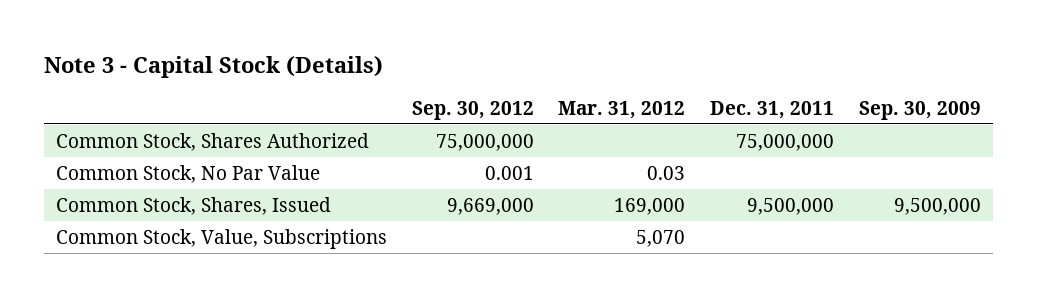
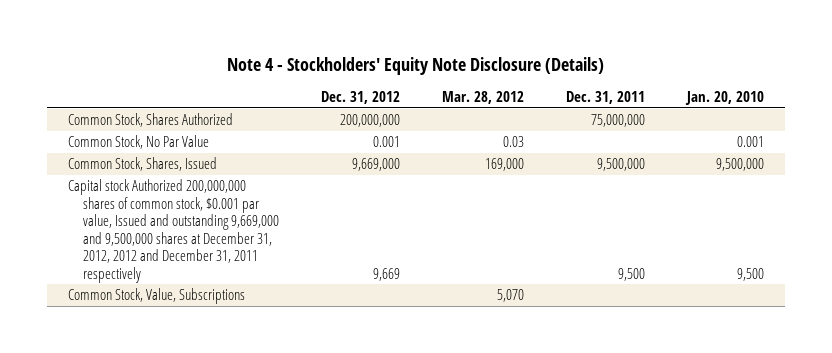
[43,56,383,79] Note 3 - Capital Stock (Details) -> [227,56,605,75] Note 4 - Stockholders' Equity Note Disclosure (Details)
[411,100,534,120] Sep. 30, 2012 -> none
[558,100,686,119] Mar. 31, 2012 -> none
[858,100,981,120] Sep. 30, 2009 -> none
none -> [321,91,401,105] Dec. 31, 2012
none -> [442,91,525,105] Mar. 28, 2012
none -> [684,91,764,106] Jan. 20, 2010
none -> [68,179,280,283] Capital stock Authorized 200,000,000 shares of common stock, $0.001 par value, Issued and outstanding 9,669,000 and 9,500,000 shares at December 31, 2012, 2012 and December 31, 2011 respectively

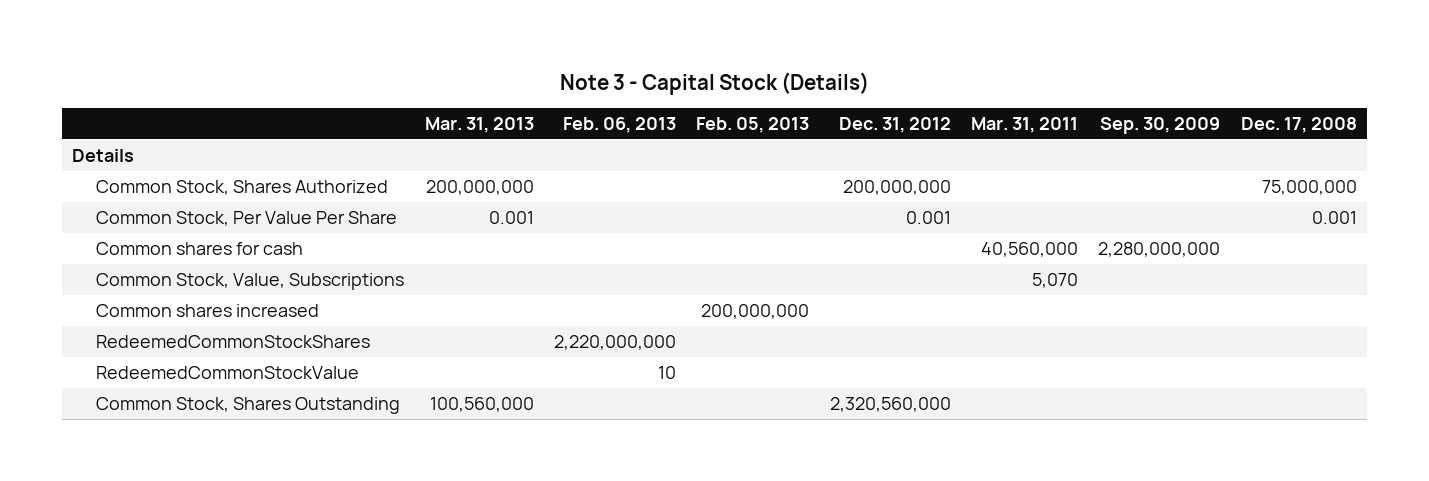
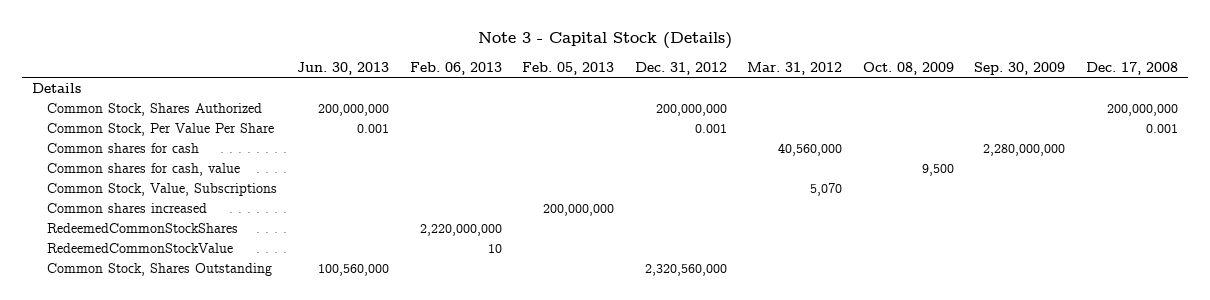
[424,117,534,134] Mar. 31, 2013 -> none
[970,117,1078,134] Mar. 31, 2011 -> none
none -> [297,61,390,75] Jun. 30, 2013
none -> [747,61,843,75] Mar. 31, 2012
none -> [862,61,954,75] Oct. 08, 2009
[1261,179,1357,195] 75,000,000 -> [1106,103,1178,116] 200,000,000
none -> [46,162,240,176] Common shares for cash, value

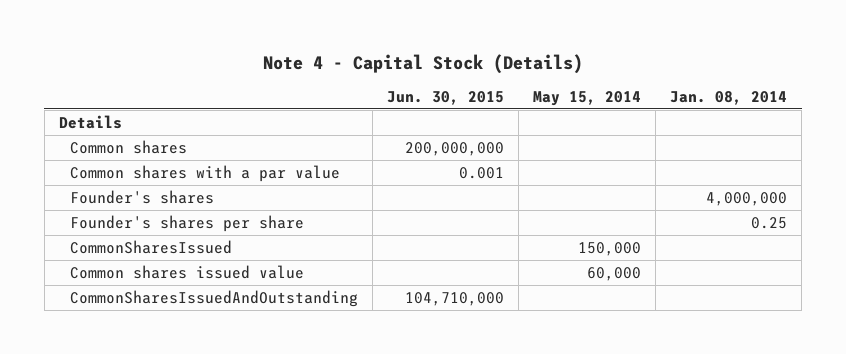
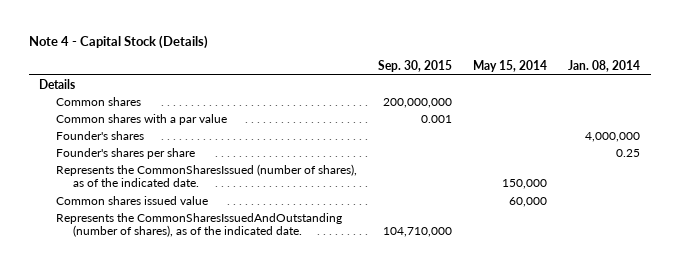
[387,91,505,106] Jun. 30, 2015 -> none
none -> [378,60,453,73] Sep. 30, 2015
[70,239,233,254] CommonSharesIssued -> [56,163,358,188] Represents the CommonSharesIssued (number of shares), as of the indicated date.
[70,289,359,307] CommonSharesIssuedAndOutstanding -> [56,212,343,238] Represents the CommonSharesIssuedAndOutstanding (number of shares), as of the indicated date.

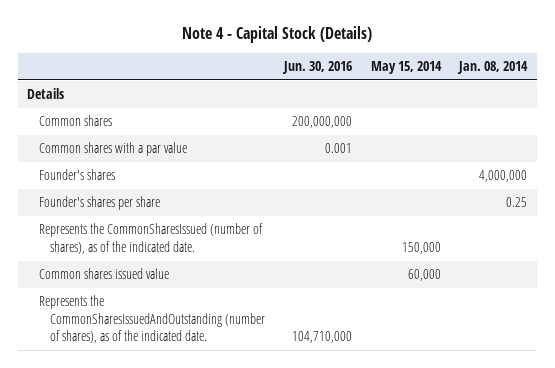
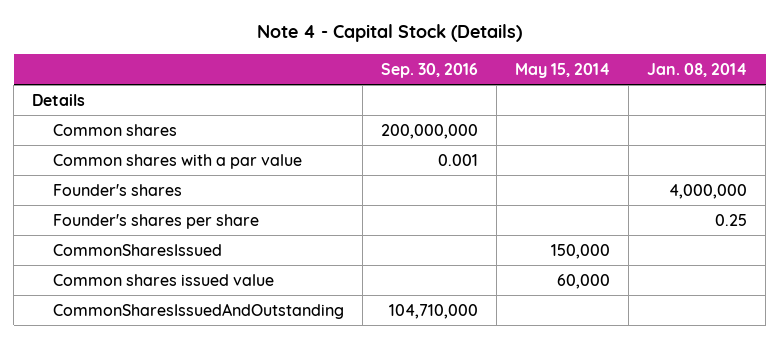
[281,61,352,75] Jun. 30, 2016 -> none
none -> [380,62,478,78] Sep. 30, 2016
[38,223,263,254] Represents the CommonSharesIssued (number of shares), as of the indicated date. -> [52,243,222,256] CommonSharesIssued
[38,295,266,344] Represents the CommonSharesIssuedAndOutstanding (number of shares), as of the indicated date. -> [52,302,344,319] CommonSharesIssuedAndOutstanding

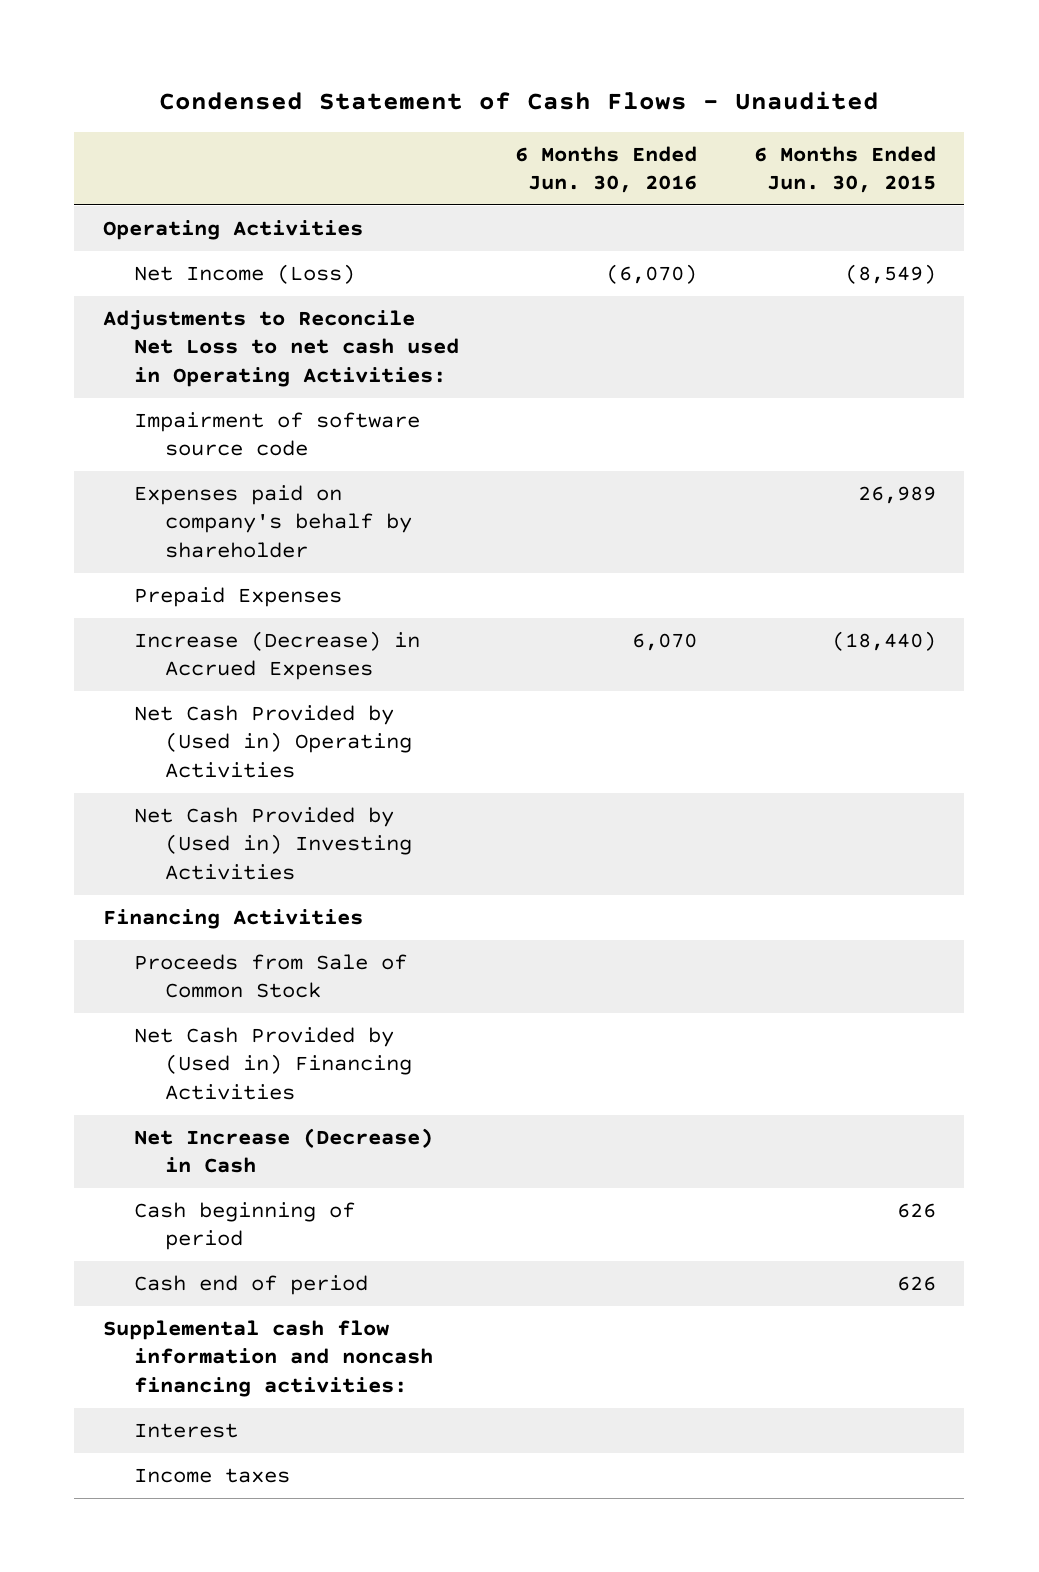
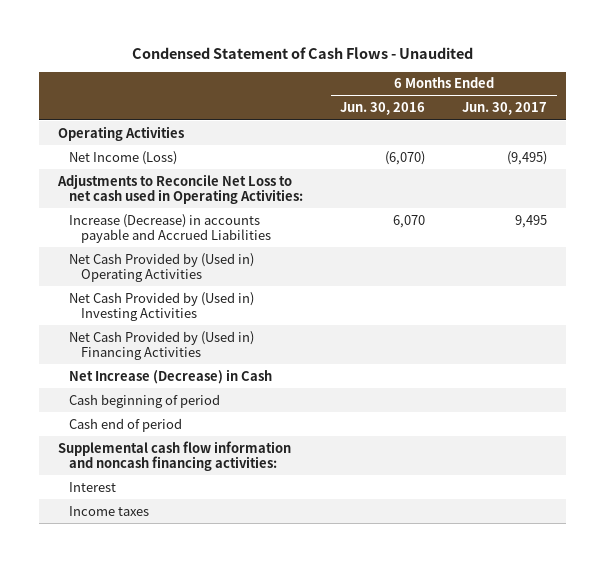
[754,145,937,194] 6 Months Ended Jun. 30, 2015 -> none
none -> [462,102,548,116] Jun. 30, 2017
[133,411,420,457] Impairment of software source code -> none
[133,484,413,559] Expenses paid on company's behalf by shareholder -> none
[133,586,342,607] Prepaid Expenses -> none
[133,630,420,681] Increase (Decrease) in Accrued Expenses -> [69,213,271,243] Increase (Decrease) in accounts payable and Accrued Liabilities
[102,908,363,929] Financing Activities -> none
[133,953,407,999] Proceeds from Sale of Common Stock -> none

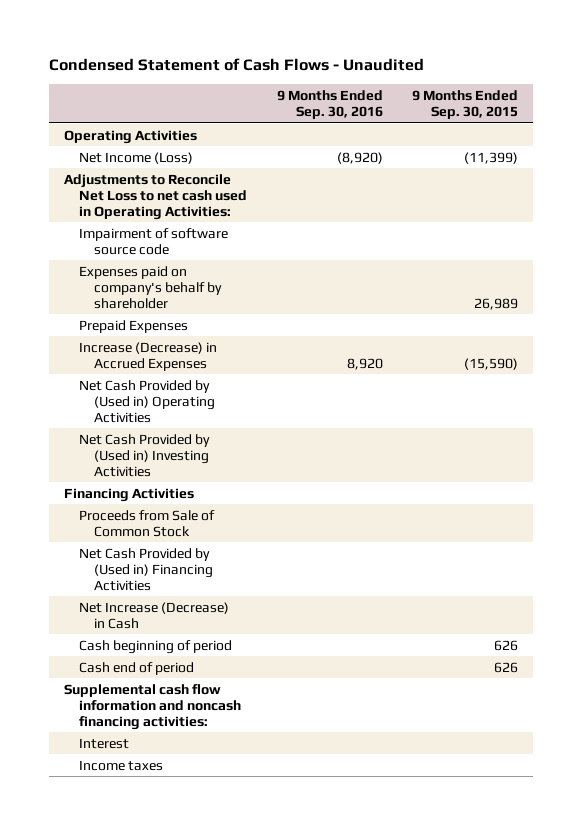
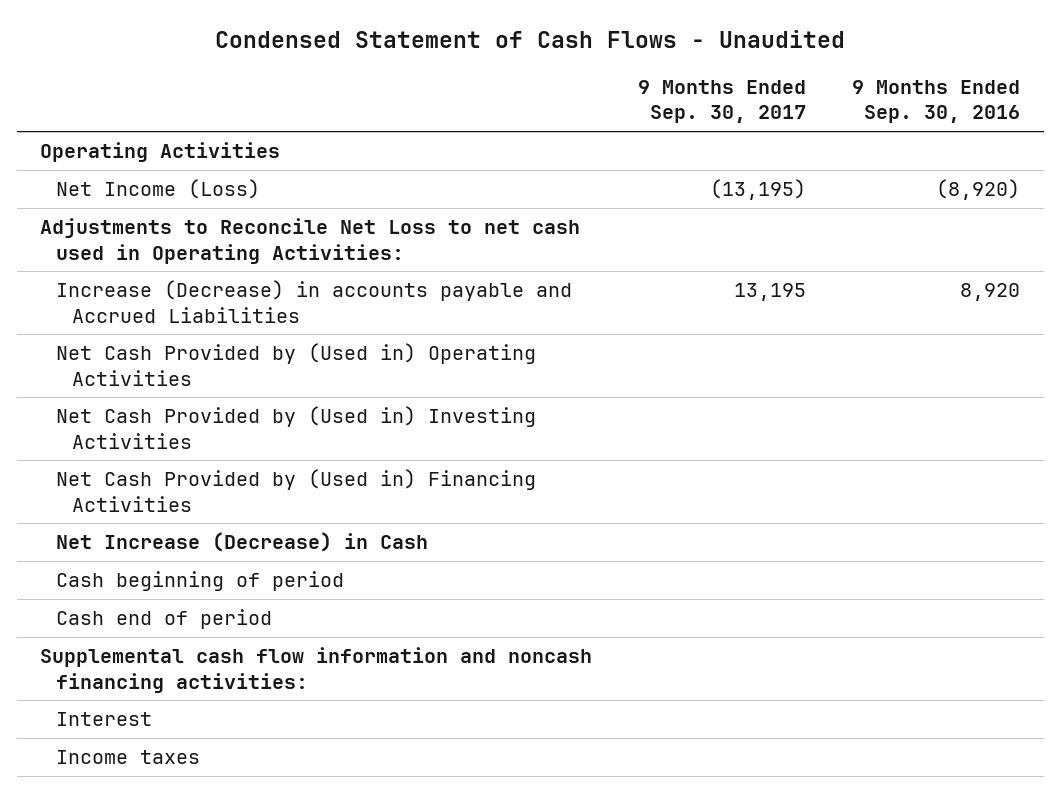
[412,89,519,120] 9 Months Ended Sep. 30, 2015 -> none
none -> [638,79,807,124] 9 Months Ended Sep. 30, 2017
[78,227,228,255] Impairment of software source code -> none
[78,265,222,310] Expenses paid on company's behalf by shareholder -> none
[78,319,188,333] Prepaid Expenses -> none
[78,341,217,371] Increase (Decrease) in Accrued Expenses -> [55,280,572,323] Increase (Decrease) in accounts payable and Accrued Liabilities
[63,487,194,502] Financing Activities -> none
[78,509,215,537] Proceeds from Sale of Common Stock -> none

